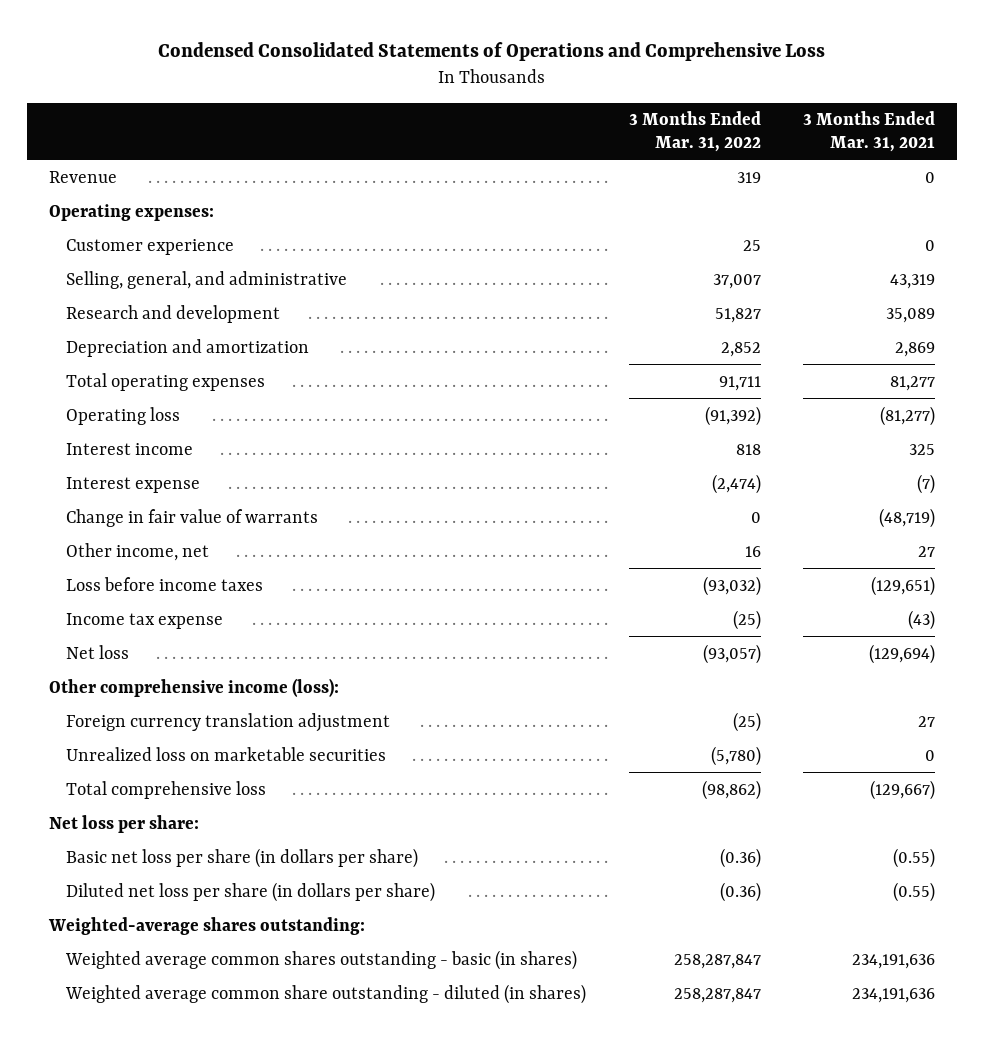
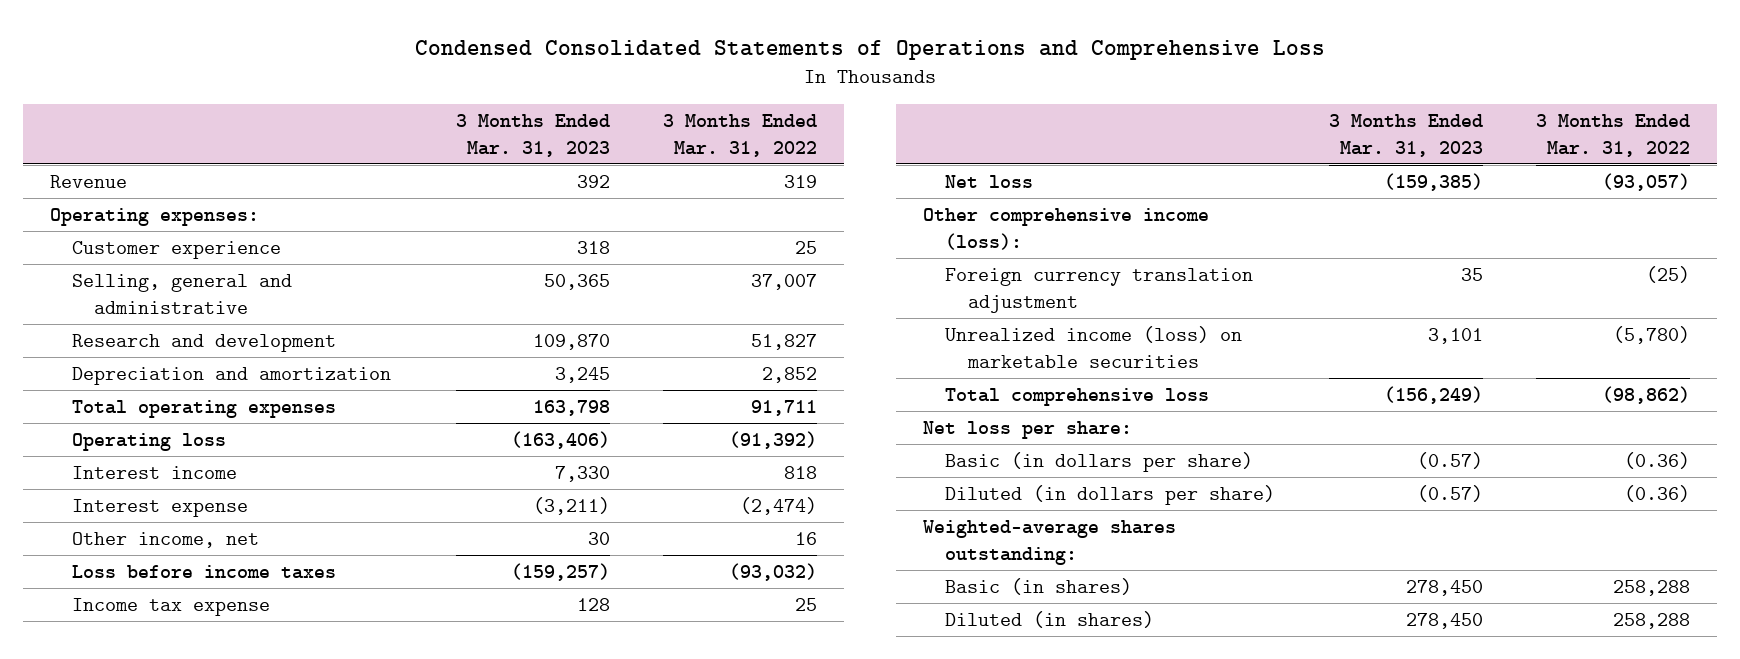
[803,111,936,152] 3 Months Ended Mar. 31, 2021 -> none
none -> [455,114,610,157] 3 Months Ended Mar. 31, 2023
[66,270,348,289] Selling, general, and administrative -> [72,273,293,314] Selling, general and administrative
[66,508,319,527] Change in fair value of warrants -> none
[732,609,761,630] (25) -> [795,597,818,611] 25
[66,746,387,761] Unrealized loss on marketable securities -> [945,325,1243,368] Unrealized income (loss) on marketable securities
[66,847,419,868] Basic net loss per share (in dollars per share) -> [945,451,1254,472] Basic (in dollars per share)
[66,881,436,902] Diluted net loss per share (in dollars per share) -> [945,484,1276,505] Diluted (in dollars per share)
[65,949,578,970] Weighted average common shares outstanding - basic (in shares) -> [945,577,1133,595] Basic (in shares)
[673,953,761,969] 258,287,847 -> [1613,579,1691,596] 258,288
[65,983,587,1004] Weighted average common share outstanding - diluted (in shares) -> [945,610,1155,628] Diluted (in shares)
[673,987,761,1003] 258,287,847 -> [1613,612,1691,629] 258,288

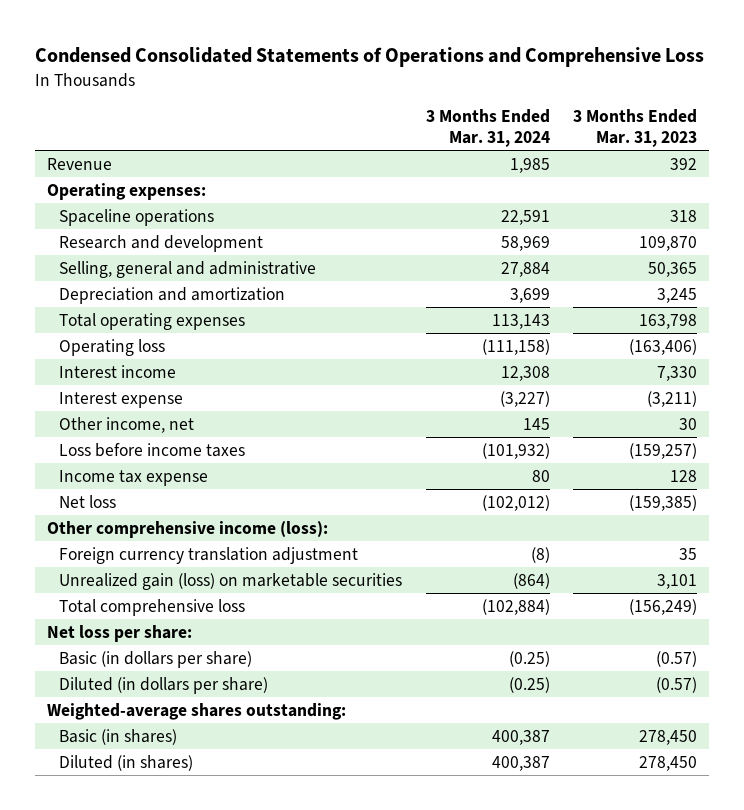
[663,114,818,157] 3 Months Ended Mar. 31, 2022 -> none
none -> [425,108,550,148] 3 Months Ended Mar. 31, 2024
[72,240,282,259] Customer experience -> [59,208,215,226] Spaceline operations
[72,273,293,314] Selling, general and administrative -> [59,260,317,278] Selling, general and administrative
[945,325,1243,368] Unrealized income (loss) on marketable securities -> [59,572,403,590] Unrealized gain (loss) on marketable securities

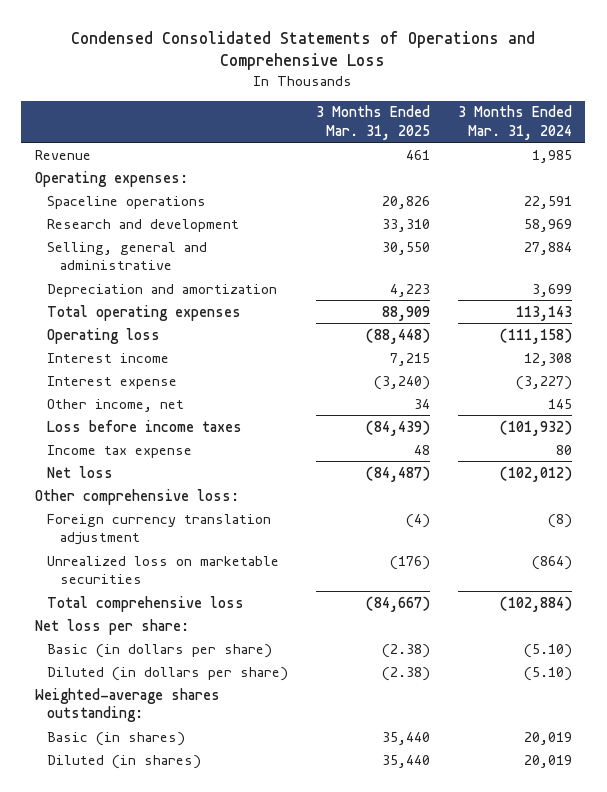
[573,108,698,148] 3 Months Ended Mar. 31, 2023 -> none
none -> [316,105,431,140] 3 Months Ended Mar. 31, 2025
[46,520,328,538] Other comprehensive income (loss): -> [35,488,240,505] Other comprehensive loss:
[59,572,403,590] Unrealized gain (loss) on marketable securities -> [47,555,280,585] Unrealized loss on marketable securities
[508,650,550,667] (0.25) -> [523,643,572,658] (5.10)
[508,676,550,693] (0.25) -> [523,666,572,681] (5.10)
[491,729,550,745] 400,387 -> [523,731,572,745] 20,019
[491,755,550,771] 400,387 -> [523,754,572,768] 20,019

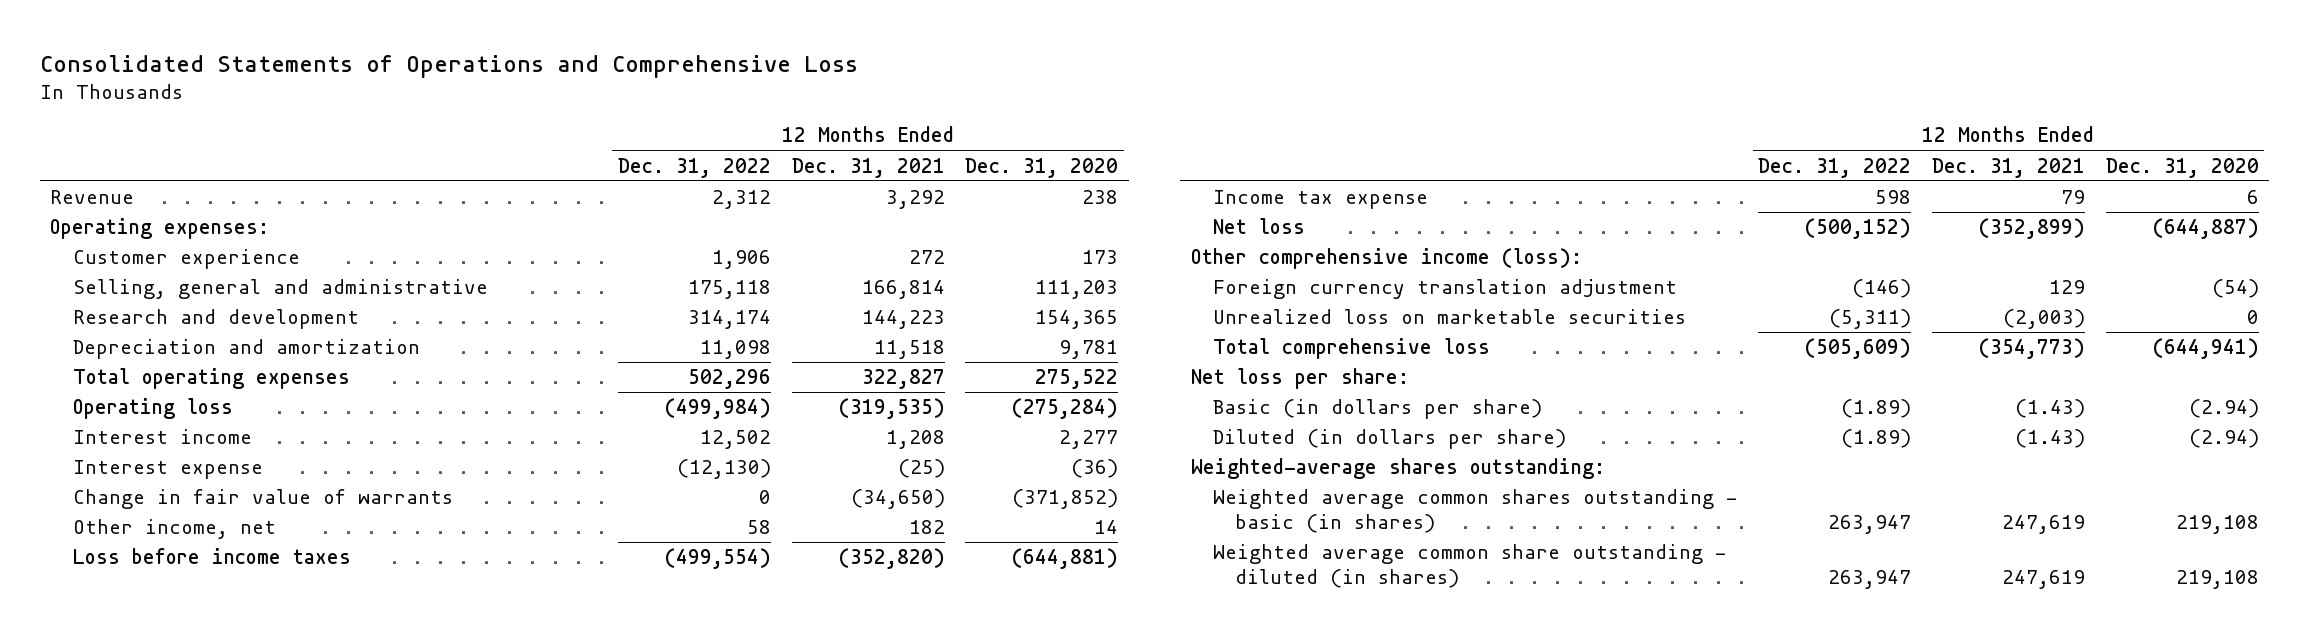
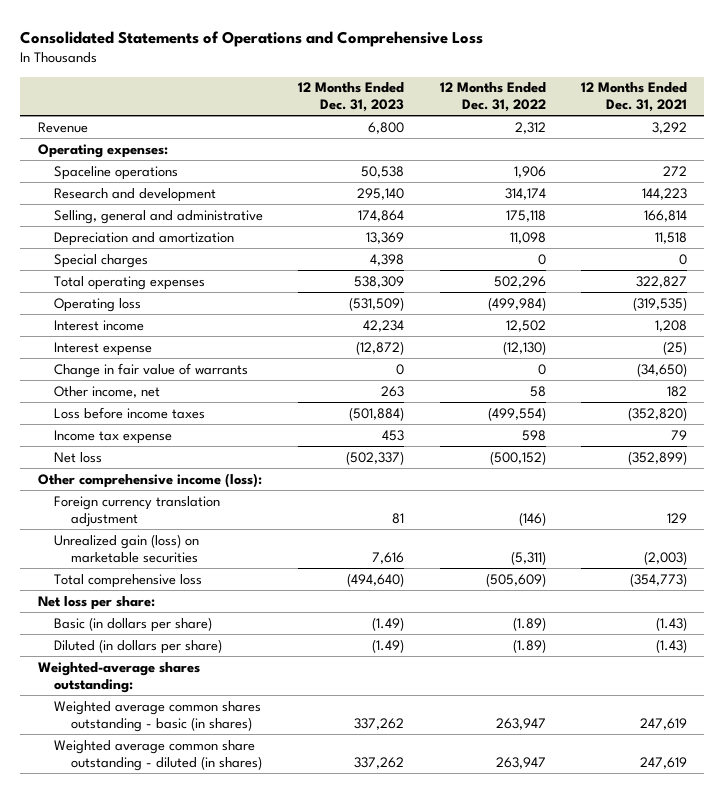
[965,157,1119,178] Dec. 31, 2020 -> none
none -> [298,82,405,113] 12 Months Ended Dec. 31, 2023
[72,249,300,270] Customer experience -> [54,165,179,180] Spaceline operations
[72,279,488,300] Selling, general and administrative -> [54,209,264,224] Selling, general and administrative
none -> [54,253,149,268] Special charges
[1212,309,1686,325] Unrealized loss on marketable securities -> [54,533,200,563] Unrealized gain (loss) on marketable securities

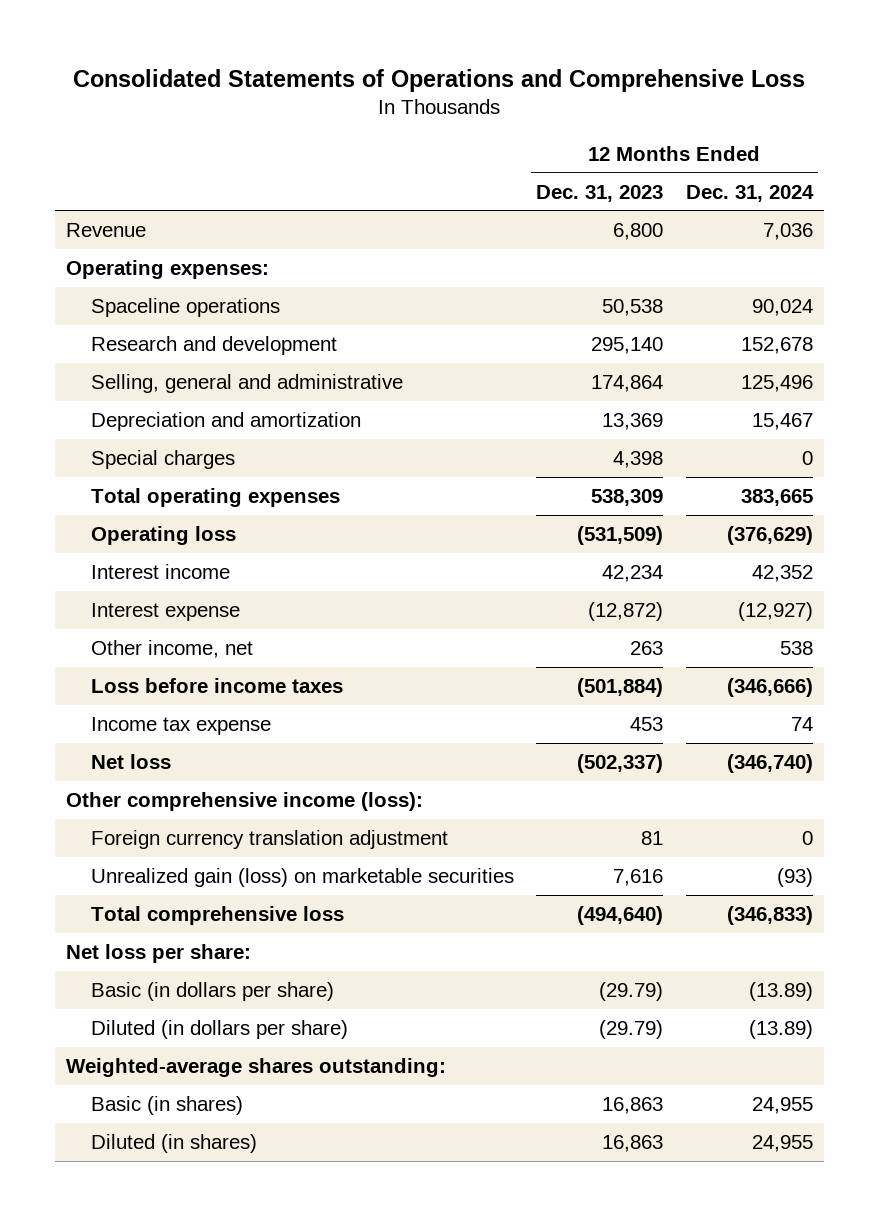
[439,82,546,113] 12 Months Ended Dec. 31, 2022 -> none
[580,82,687,113] 12 Months Ended Dec. 31, 2021 -> none
none -> [685,184,814,202] Dec. 31, 2024
[54,362,249,378] Change in fair value of warrants -> none
[372,616,405,631] (1.49) -> [599,981,664,1001] (29.79)
[372,638,405,653] (1.49) -> [599,1019,664,1039] (29.79)
[54,700,262,732] Weighted average common shares outstanding - basic (in shares) -> [90,1095,243,1115] Basic (in shares)
[354,717,405,730] 337,262 -> [602,1096,664,1114] 16,863
[54,739,262,771] Weighted average common share outstanding - diluted (in shares) -> [90,1133,257,1153] Diluted (in shares)
[354,756,405,769] 337,262 -> [602,1134,664,1152] 16,863

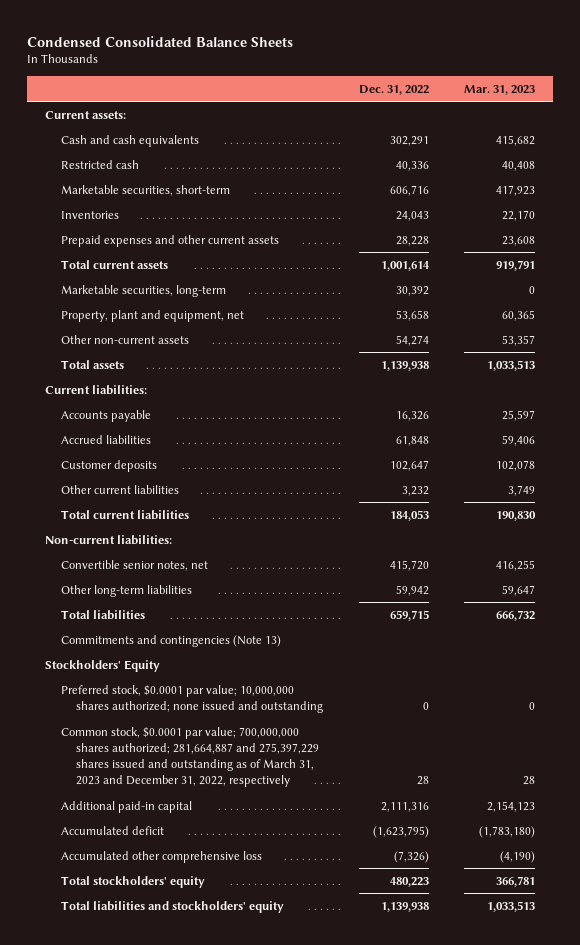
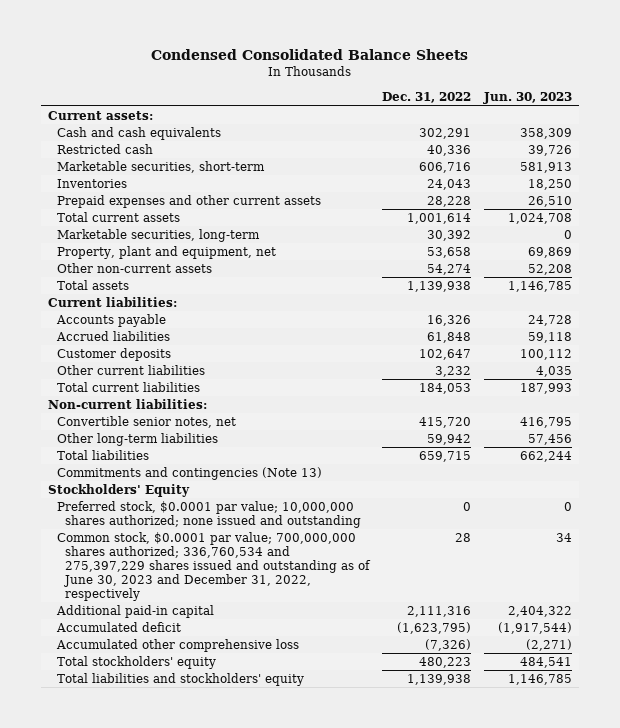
[464,84,536,95] Mar. 31, 2023 -> none
none -> [483,92,573,105] Jun. 30, 2023
[60,726,320,788] Common stock, $0.0001 par value; 700,000,000 shares authorized; 281,664,887 and 275,397,229 shares issued and outstanding as of March 31, 2023 and December 31, 2022, respectively -> [56,532,372,601] Common stock, $0.0001 par value; 700,000,000 shares authorized; 336,760,534 and 275,397,229 shares issued and outstanding as of June 30, 2023 and December 31, 2022, respectively

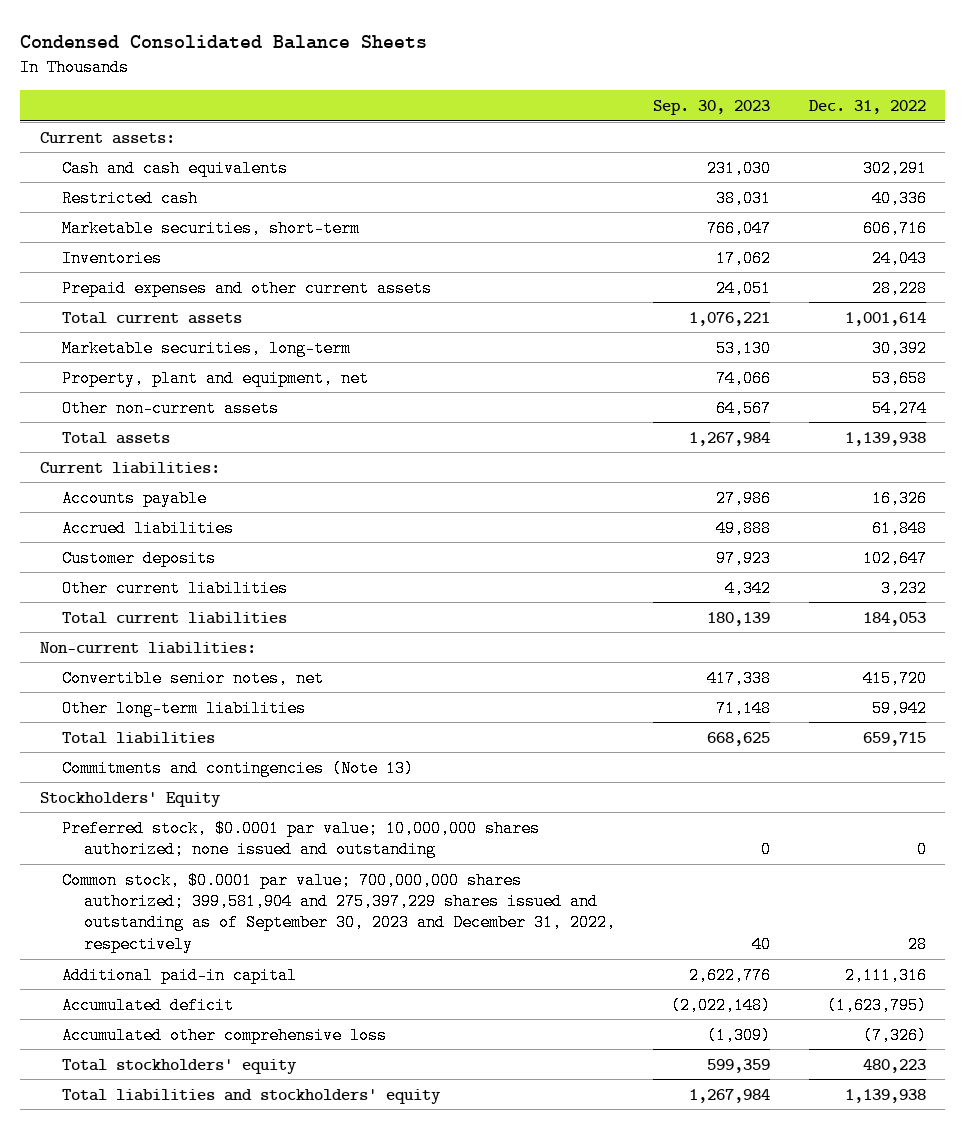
[483,92,573,105] Jun. 30, 2023 -> none
none -> [653,99,771,115] Sep. 30, 2023
[56,532,372,601] Common stock, $0.0001 par value; 700,000,000 shares authorized; 336,760,534 and 275,397,229 shares issued and outstanding as of June 30, 2023 and December 31, 2022, respectively -> [61,871,616,953] Common stock, $0.0001 par value; 700,000,000 shares authorized; 399,581,904 and 275,397,229 shares issued and outstanding as of September 30, 2023 and December 31, 2022, respectively

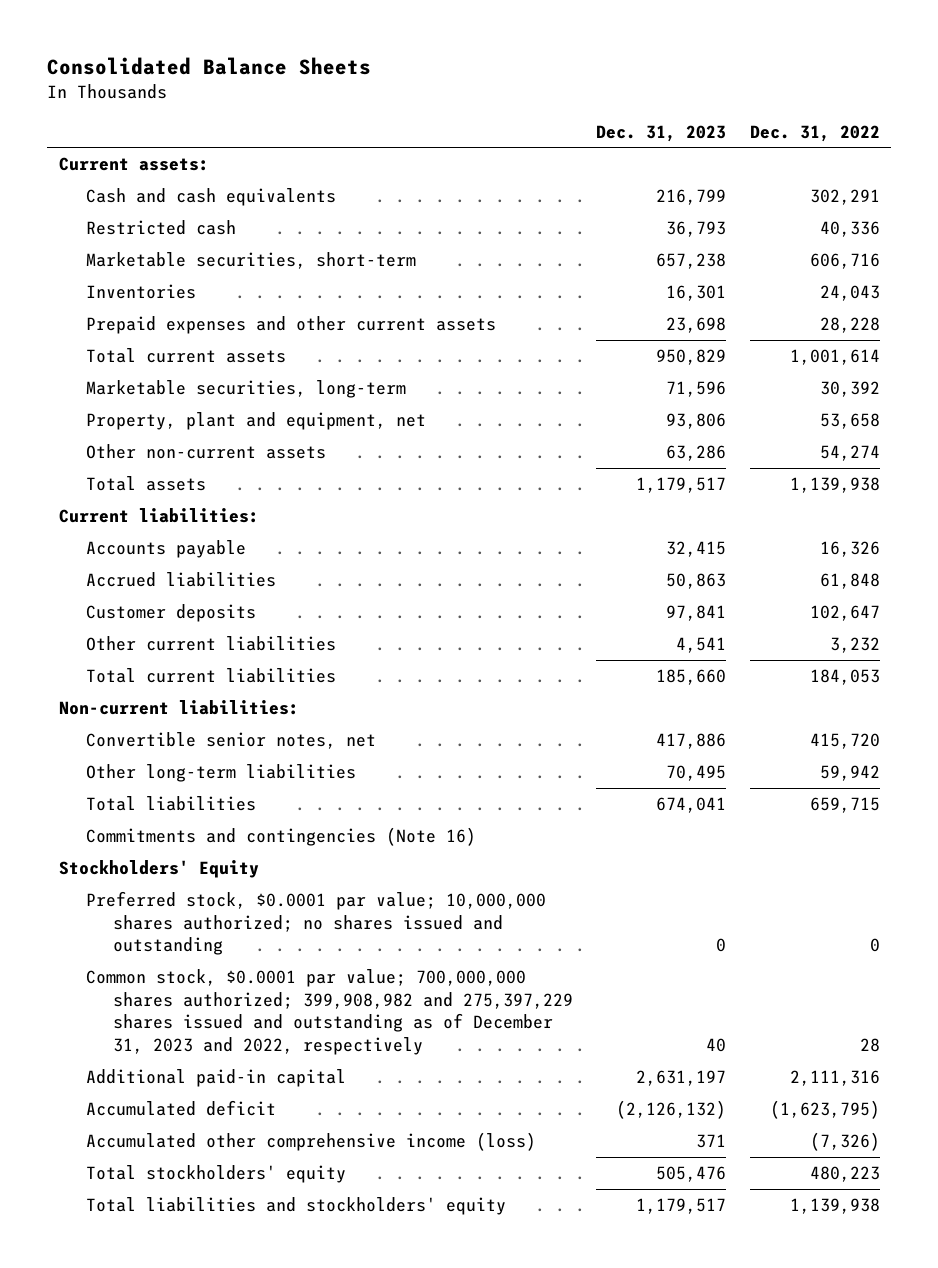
[20,35,428,50] Condensed Consolidated Balance Sheets -> [46,57,371,76] Consolidated Balance Sheets
[653,99,771,115] Sep. 30, 2023 -> none
none -> [596,124,727,142] Dec. 31, 2023
[61,759,414,777] Commitments and contingencies (Note 13) -> [85,826,476,846] Commitments and contingencies (Note 16)
[61,819,540,859] Preferred stock, $0.0001 par value; 10,000,000 shares authorized; none issued and outstanding -> [85,890,546,956] Preferred stock, $0.0001 par value; 10,000,000 shares authorized; no shares issued and outstanding
[61,871,616,953] Common stock, $0.0001 par value; 700,000,000 shares authorized; 399,581,904 and 275,397,229 shares issued and outstanding as of September 30, 2023 and December 31, 2022, respectively -> [85,968,574,1056] Common stock, $0.0001 par value; 700,000,000 shares authorized; 399,908,982 and 275,397,229 shares issued and outstanding as of December 31, 2023 and 2022, respectively
[61,1026,387,1044] Accumulated other comprehensive loss -> [85,1131,536,1151] Accumulated other comprehensive income (loss)

